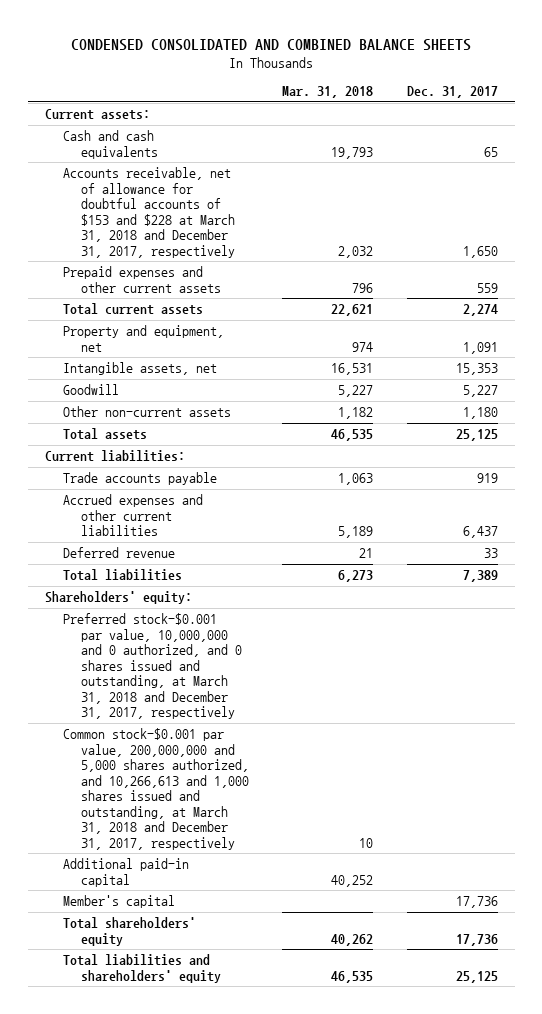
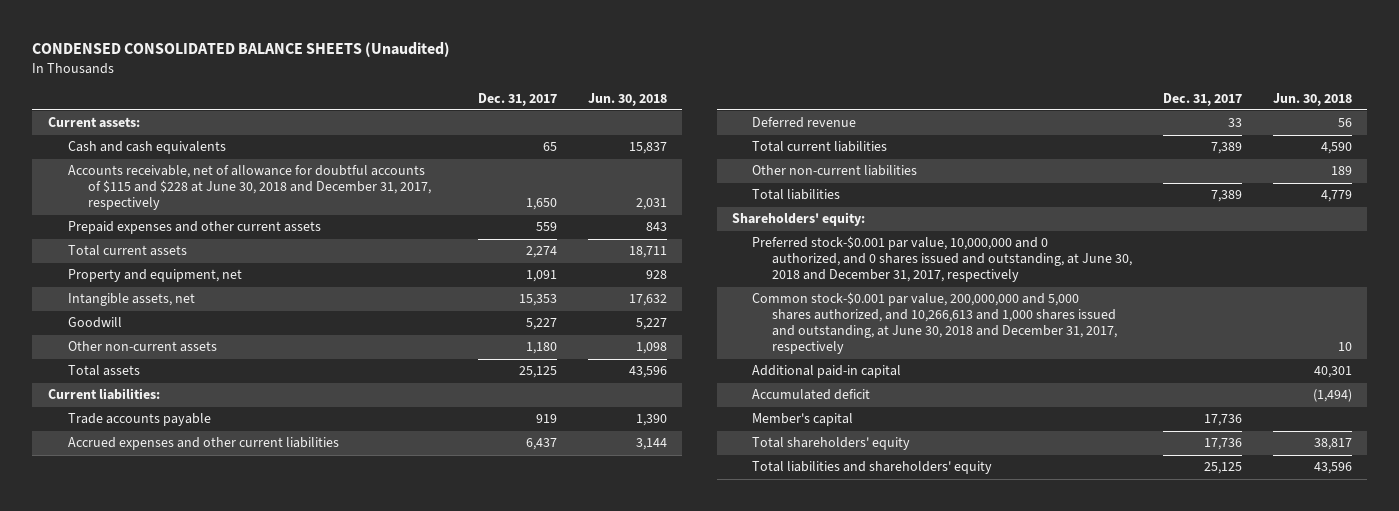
[71,38,472,51] CONDENSED CONSOLIDATED AND COMBINED BALANCE SHEETS -> [32,41,451,57] CONDENSED CONSOLIDATED BALANCE SHEETS (Unaudited)
[282,86,374,99] Mar. 31, 2018 -> none
none -> [587,92,667,106] Jun. 30, 2018
[62,167,235,258] Accounts receivable, net of allowance for doubtful accounts of $153 and $228 at March 31, 2018 and December 31, 2017, respectively -> [67,165,431,211] Accounts receivable, net of allowance for doubtful accounts of $115 and $228 at June 30, 2018 and December 31, 2017, respectively
none -> [752,141,888,153] Total current liabilities
none -> [752,165,918,177] Other non-current liabilities
[62,613,242,720] Preferred stock-$0.001 par value, 10,000,000 and 0 authorized, and 0 shares issued and outstanding, at March 31, 2018 and December 31, 2017, respectively -> [752,236,1133,283] Preferred stock-$0.001 par value, 10,000,000 and 0 authorized, and 0 shares issued and outstanding, at June 30, 2018 and December 31, 2017, respectively
[62,728,249,850] Common stock-$0.001 par value, 200,000,000 and 5,000 shares authorized, and 10,266,613 and 1,000 shares issued and outstanding, at March 31, 2018 and December 31, 2017, respectively -> [752,292,1118,355] Common stock-$0.001 par value, 200,000,000 and 5,000 shares authorized, and 10,266,613 and 1,000 shares issued and outstanding, at June 30, 2018 and December 31, 2017, respectively
none -> [752,389,871,401] Accumulated deficit

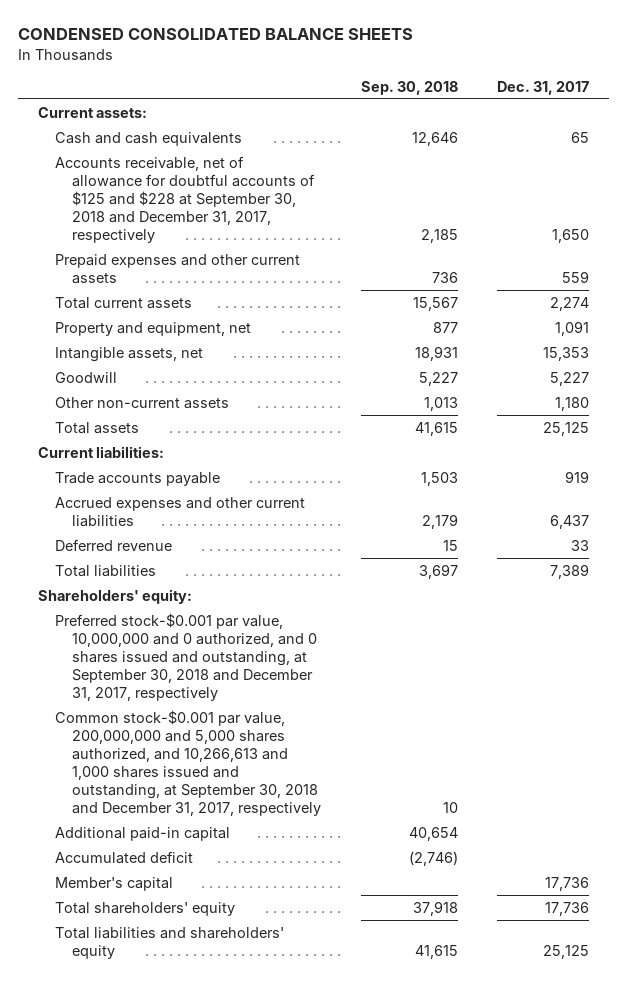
[32,41,451,57] CONDENSED CONSOLIDATED BALANCE SHEETS (Unaudited) -> [18,28,414,41] CONDENSED CONSOLIDATED BALANCE SHEETS
[587,92,667,106] Jun. 30, 2018 -> none
none -> [360,80,458,95] Sep. 30, 2018
[67,165,431,211] Accounts receivable, net of allowance for doubtful accounts of $115 and $228 at June 30, 2018 and December 31, 2017, respectively -> [55,155,316,244] Accounts receivable, net of allowance for doubtful accounts of $125 and $228 at September 30, 2018 and December 31, 2017, respectively
[752,141,888,153] Total current liabilities -> none
[752,165,918,177] Other non-current liabilities -> none
[752,236,1133,283] Preferred stock-$0.001 par value, 10,000,000 and 0 authorized, and 0 shares issued and outstanding, at June 30, 2018 and December 31, 2017, respectively -> [55,612,318,702] Preferred stock-$0.001 par value, 10,000,000 and 0 authorized, and 0 shares issued and outstanding, at September 30, 2018 and December 31, 2017, respectively
[752,292,1118,355] Common stock-$0.001 par value, 200,000,000 and 5,000 shares authorized, and 10,266,613 and 1,000 shares issued and outstanding, at June 30, 2018 and December 31, 2017, respectively -> [55,709,322,817] Common stock-$0.001 par value, 200,000,000 and 5,000 shares authorized, and 10,266,613 and 1,000 shares issued and outstanding, at September 30, 2018 and December 31, 2017, respectively

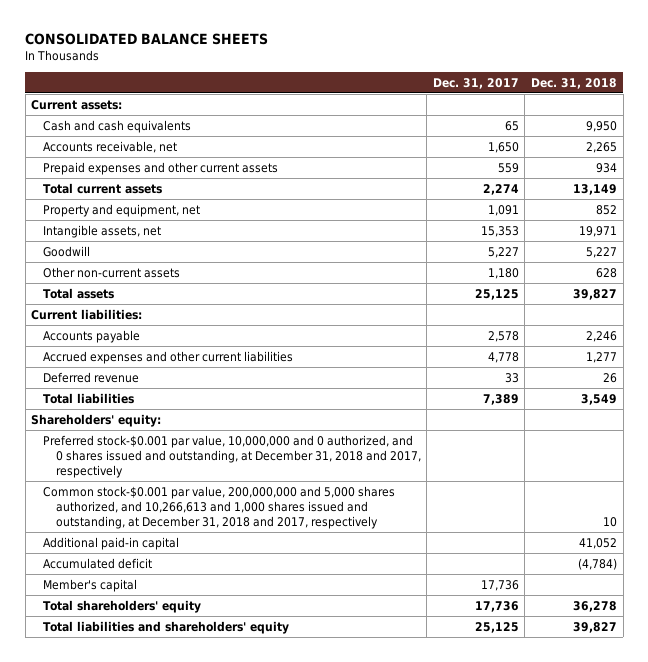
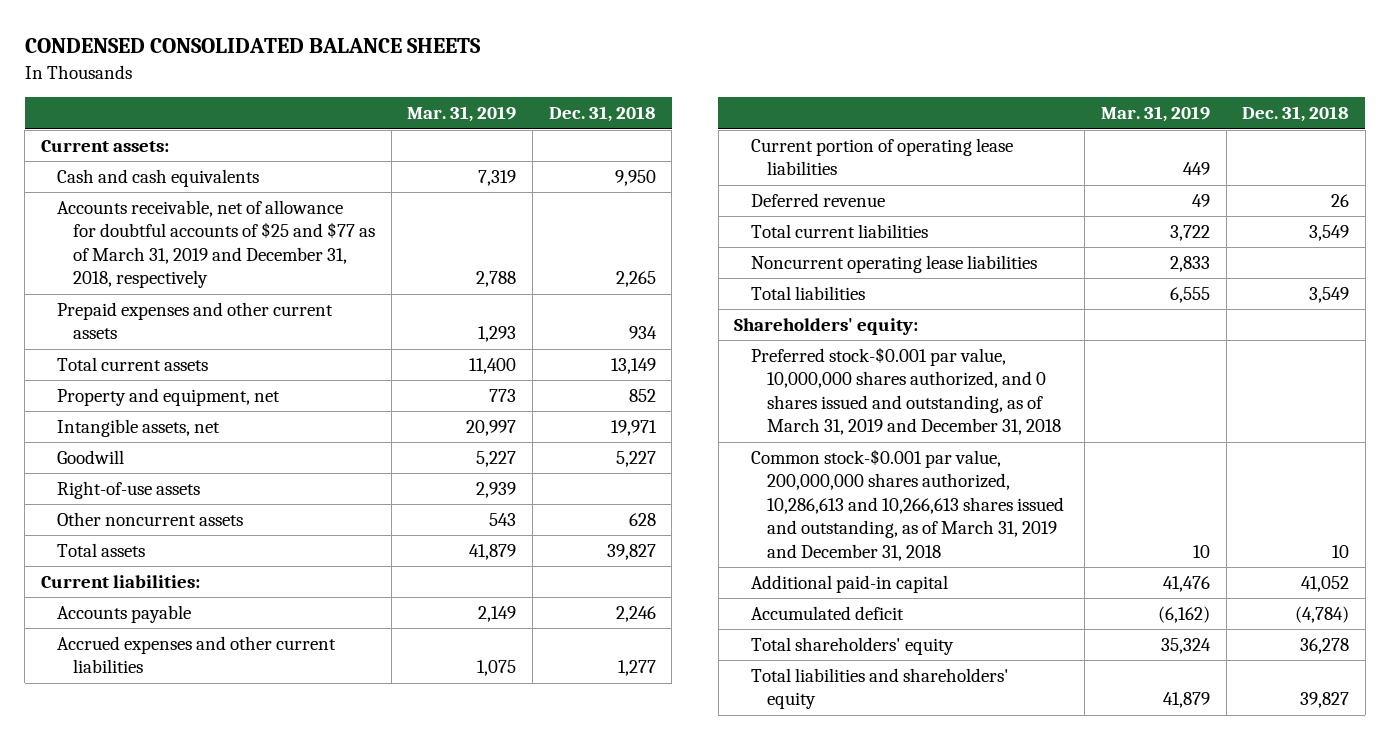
[25,32,269,45] CONSOLIDATED BALANCE SHEETS -> [24,38,481,54] CONDENSED CONSOLIDATED BALANCE SHEETS
[432,77,519,89] Dec. 31, 2017 -> none
none -> [407,106,517,123] Mar. 31, 2019
[43,140,178,153] Accounts receivable, net -> [56,200,376,289] Accounts receivable, net of allowance for doubtful accounts of $25 and $77 as of March 31, 2019 and December 31, 2018, respectively
none -> [56,481,200,500] Right-of-use assets
[43,266,181,278] Other non-current assets -> [56,512,243,527] Other noncurrent assets
none -> [750,138,1013,176] Current portion of operating lease liabilities
none -> [750,224,928,239] Total current liabilities
none -> [750,255,1037,274] Noncurrent operating lease liabilities
[43,434,421,478] Preferred stock-$0.001 par value, 10,000,000 and 0 authorized, and 0 shares issued and outstanding, at December 31, 2018 and 2017, respectively -> [750,347,1061,436] Preferred stock-$0.001 par value, 10,000,000 shares authorized, and 0 shares issued and outstanding, as of March 31, 2019 and December 31, 2018
[43,485,396,529] Common stock-$0.001 par value, 200,000,000 and 5,000 shares authorized, and 10,266,613 and 1,000 shares issued and outstanding, at December 31, 2018 and 2017, respectively -> [750,449,1064,561] Common stock-$0.001 par value, 200,000,000 shares authorized, 10,286,613 and 10,266,613 shares issued and outstanding, as of March 31, 2019 and December 31, 2018
[43,578,138,592] Member's capital -> none

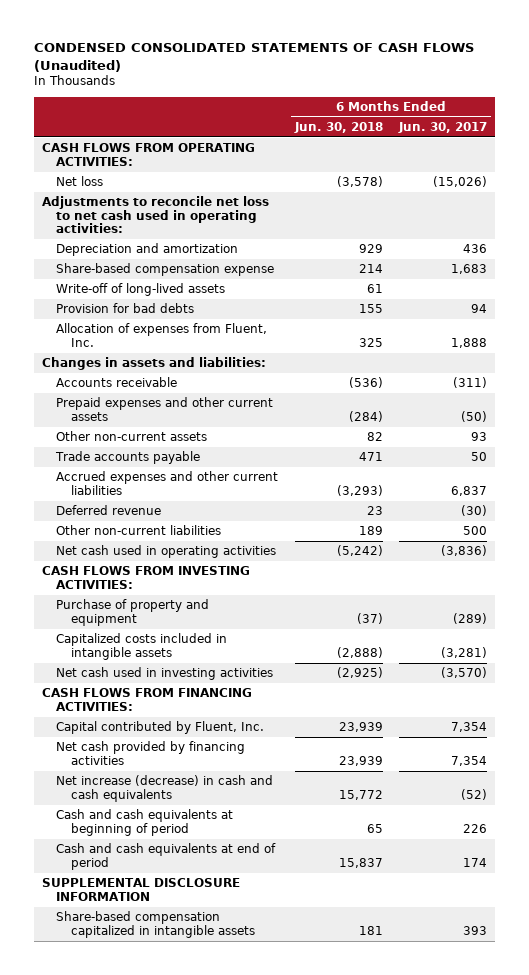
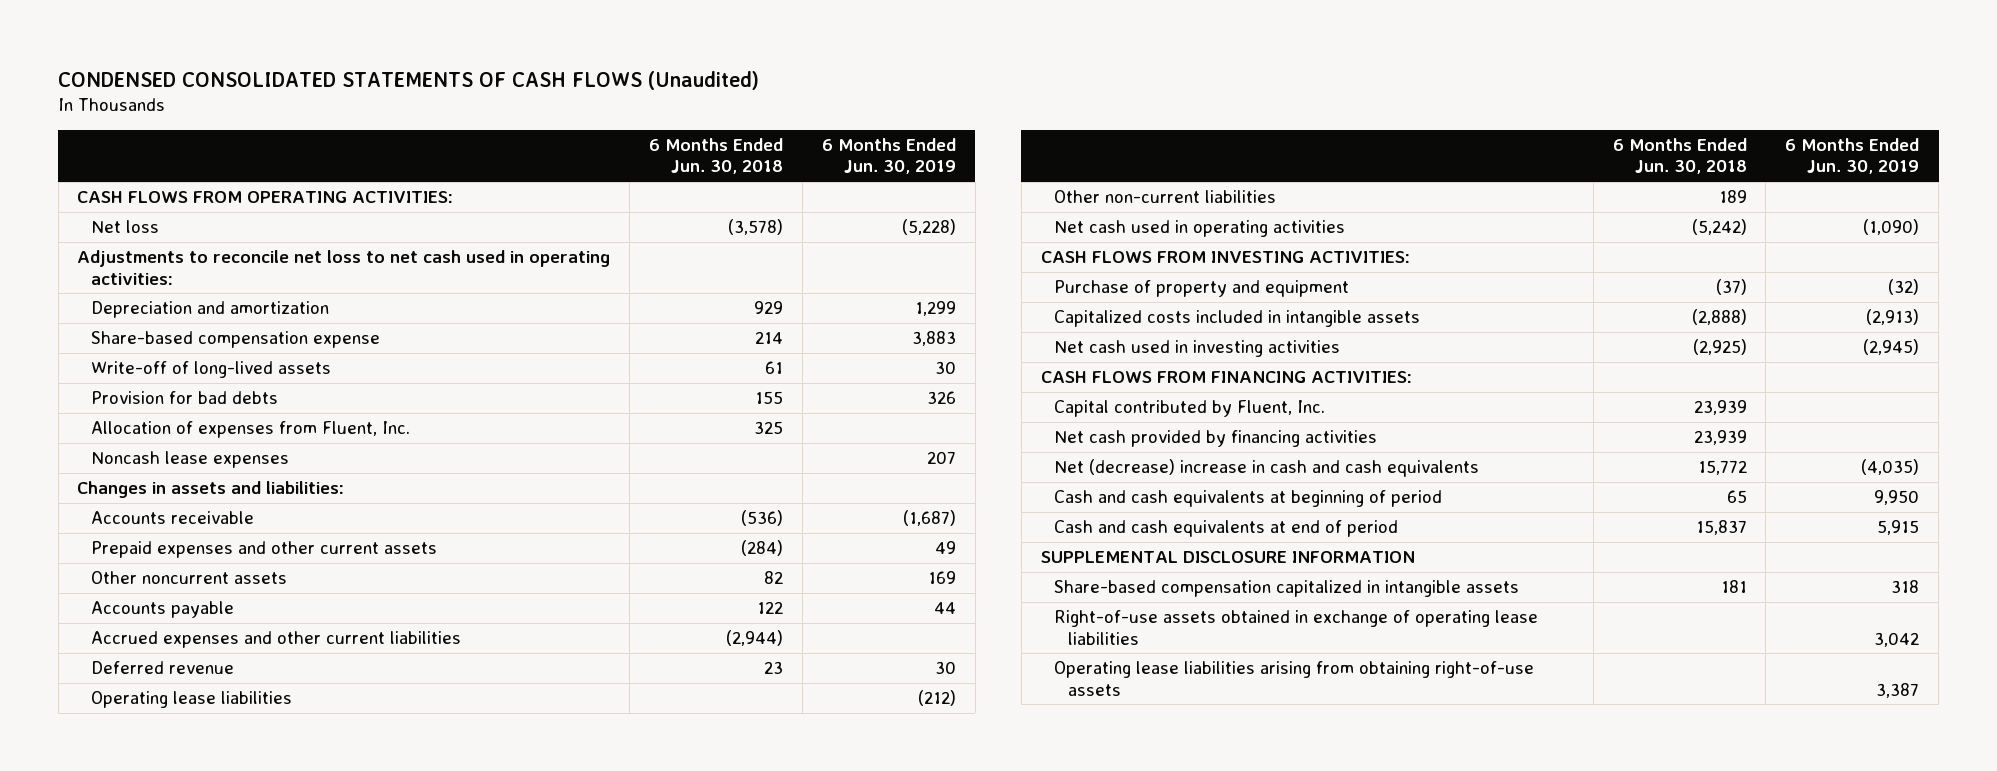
[398,121,488,133] Jun. 30, 2017 -> none
none -> [822,138,957,175] 6 Months Ended Jun. 30, 2019
none -> [91,451,290,469] Noncash lease expenses
[56,431,208,442] Other non-current assets -> [91,571,288,585] Other noncurrent assets
[55,451,201,465] Trade accounts payable -> [91,601,235,619] Accounts payable
[358,452,383,462] 471 -> [757,601,784,615] 122
[336,484,383,496] (3,293) -> [726,630,784,647] (2,944)
none -> [91,691,293,709] Operating lease liabilities
[56,775,274,802] Net increase (decrease) in cash and cash equivalents -> [1054,459,1480,478] Net (decrease) increase in cash and cash equivalents
none -> [1054,610,1539,645] Right-of-use assets obtained in exchange of operating lease liabilities
none -> [1054,661,1535,696] Operating lease liabilities arising from obtaining right-of-use assets

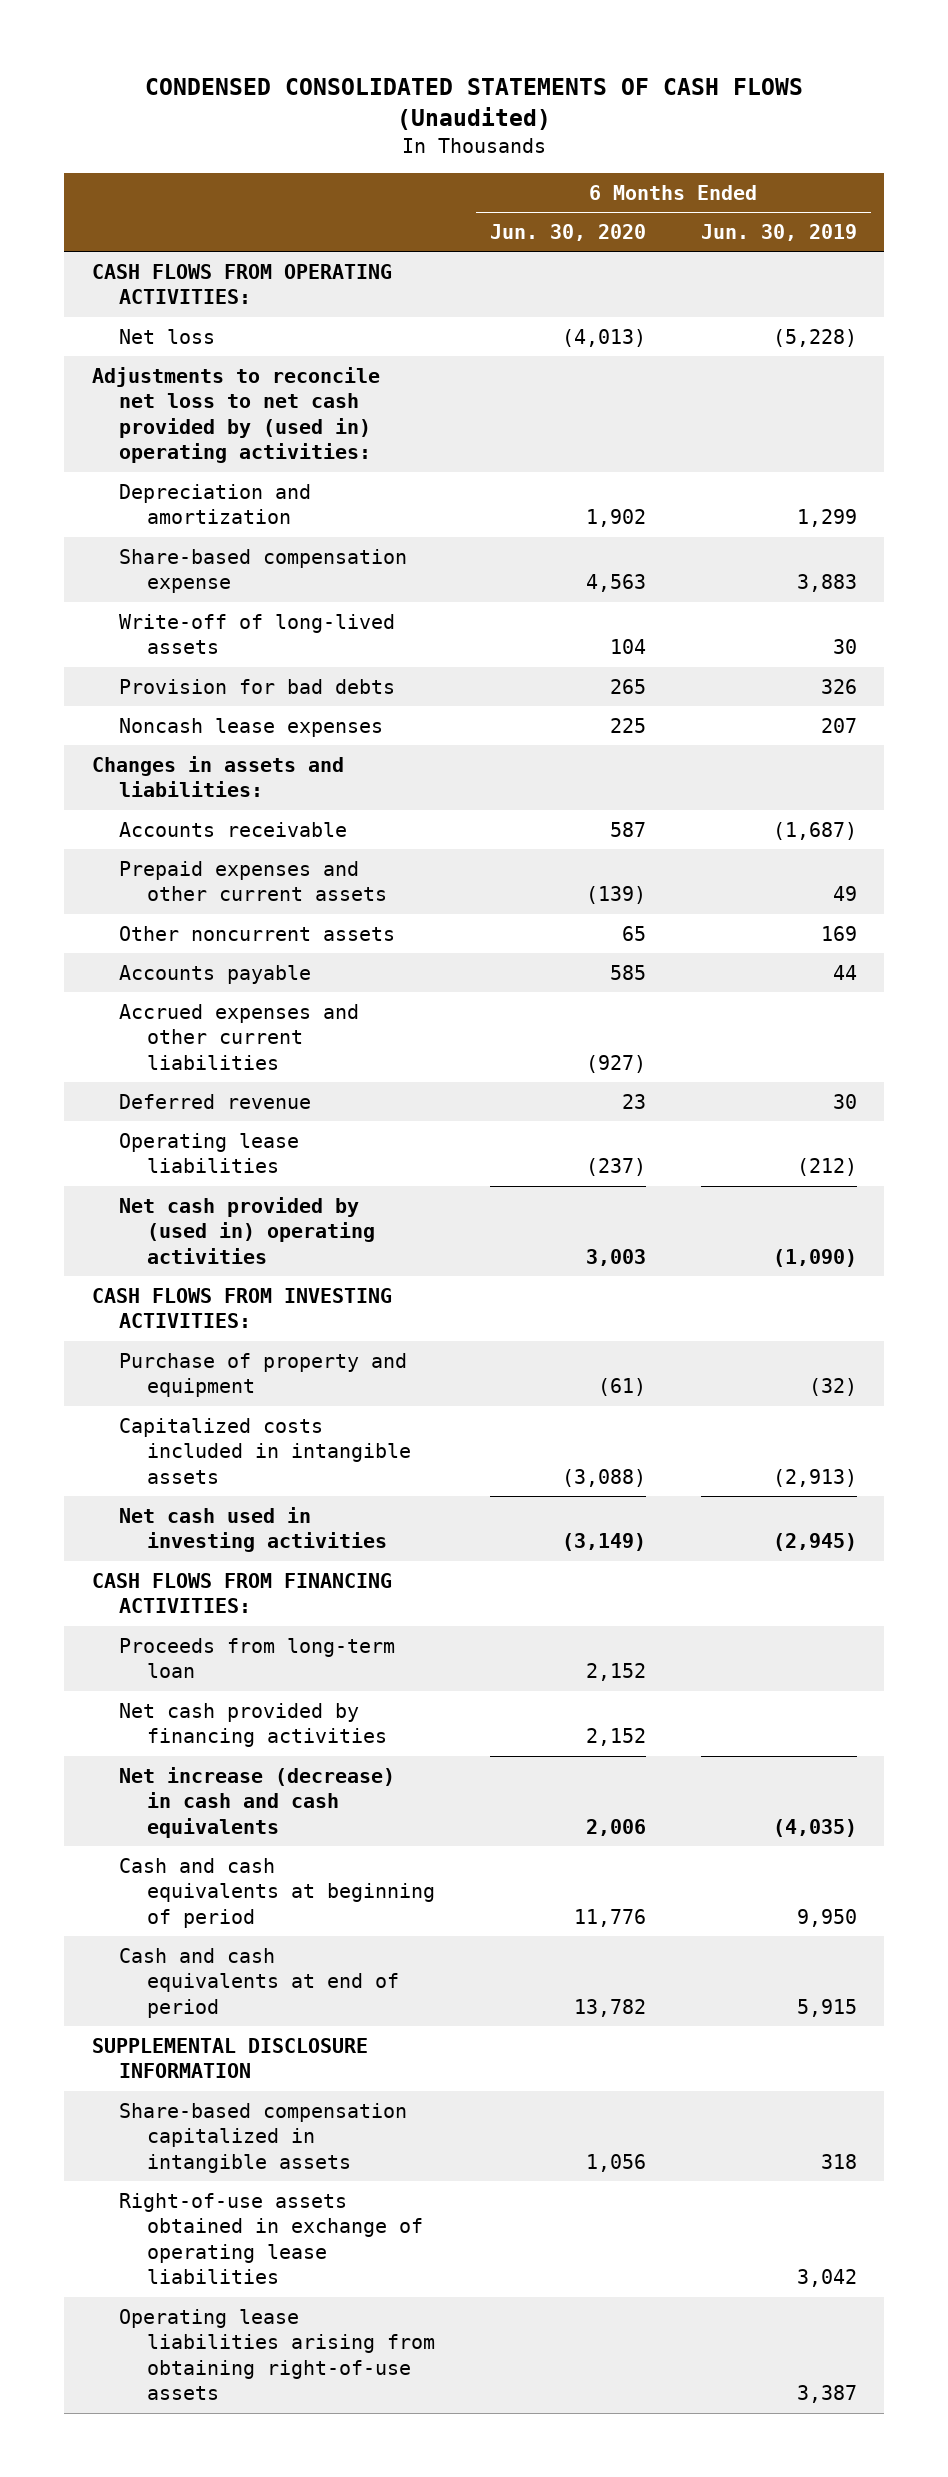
[649,138,784,175] 6 Months Ended Jun. 30, 2018 -> none
none -> [490,224,647,242] Jun. 30, 2020
[77,250,611,285] Adjustments to reconcile net loss to net cash used in operating activities: -> [91,366,380,464] Adjustments to reconcile net loss to net cash provided by (used in) operating activities:
[91,421,411,439] Allocation of expenses from Fluent, Inc. -> none
[1054,190,1277,204] Other non-current liabilities -> none
[1054,220,1346,238] Net cash used in operating activities -> [119,1196,376,1264] Net cash provided by (used in) operating activities
[1054,400,1326,418] Capital contributed by Fluent, Inc. -> none
none -> [119,1637,396,1679] Proceeds from long-term loan
[1054,459,1480,478] Net (decrease) increase in cash and cash equivalents -> [119,1766,396,1838] Net increase (decrease) in cash and cash equivalents

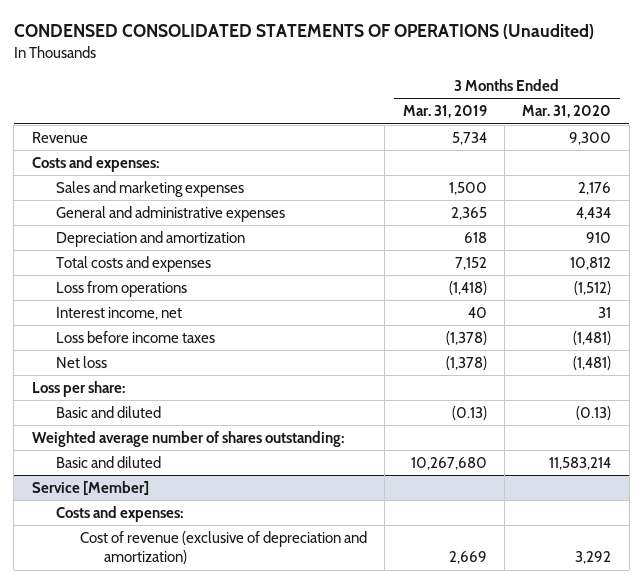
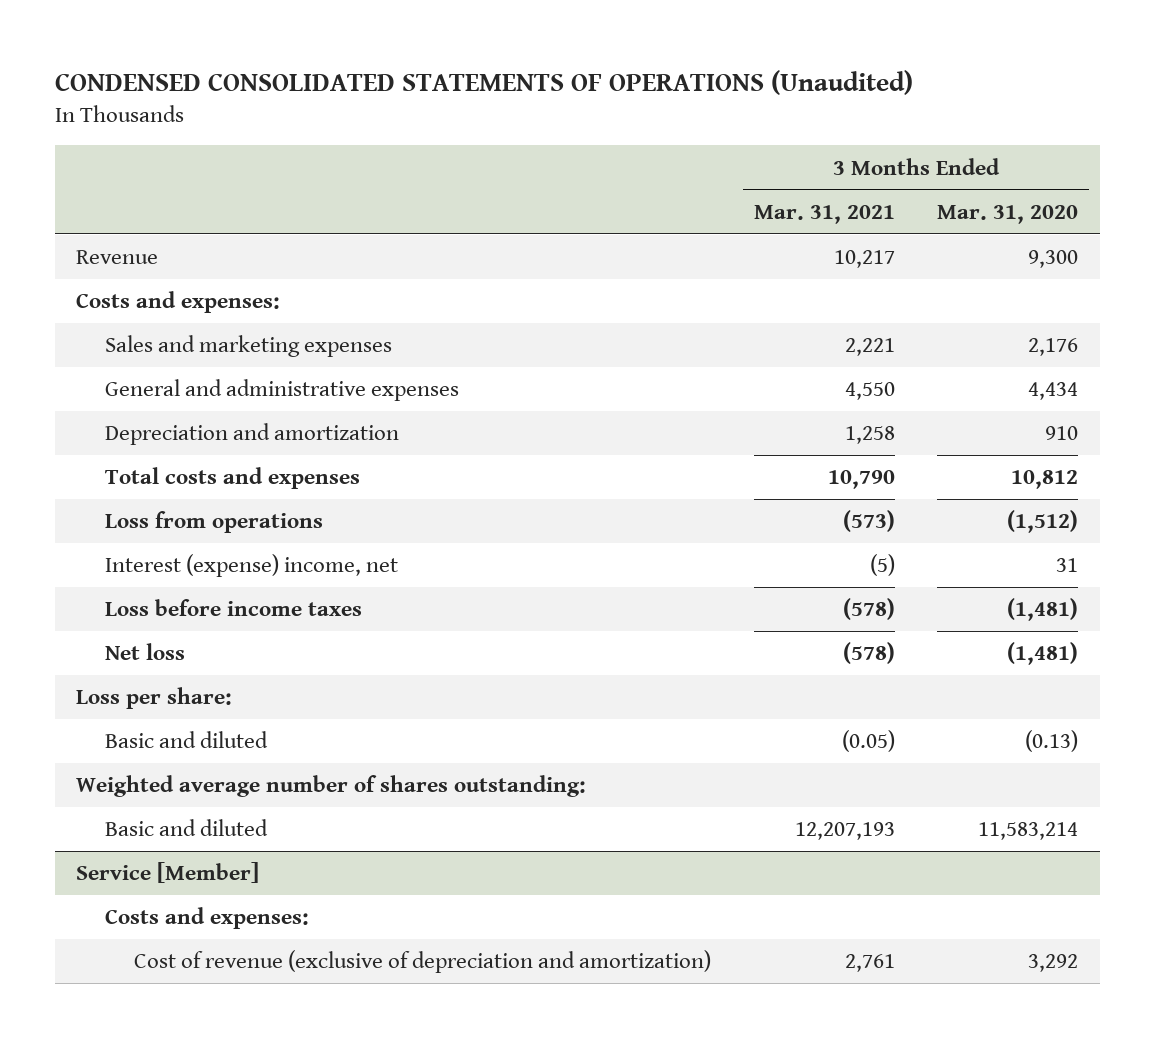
[402,105,487,119] Mar. 31, 2019 -> none
none -> [753,204,895,224] Mar. 31, 2021
[55,306,182,320] Interest income, net -> [105,554,399,578] Interest (expense) income, net

